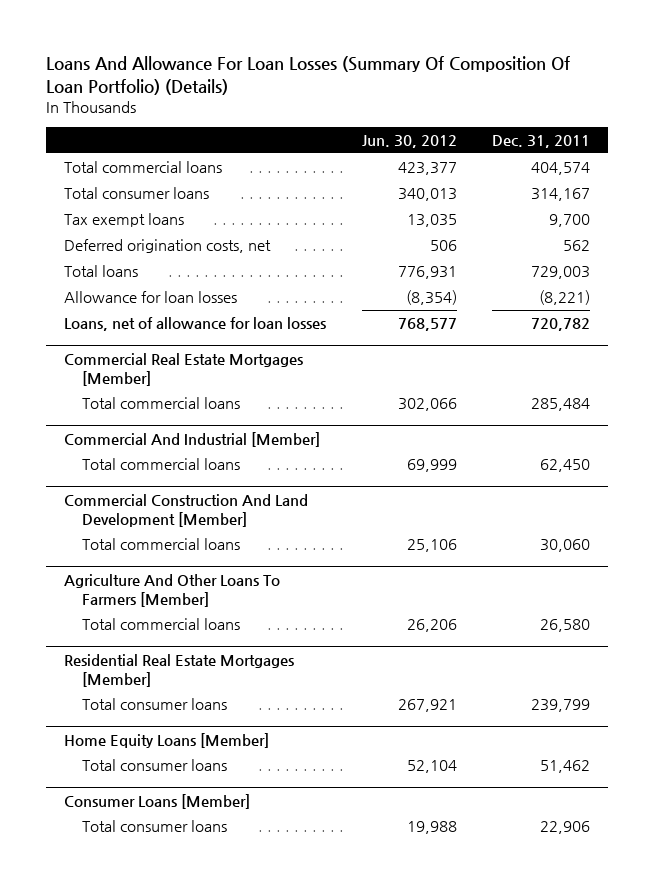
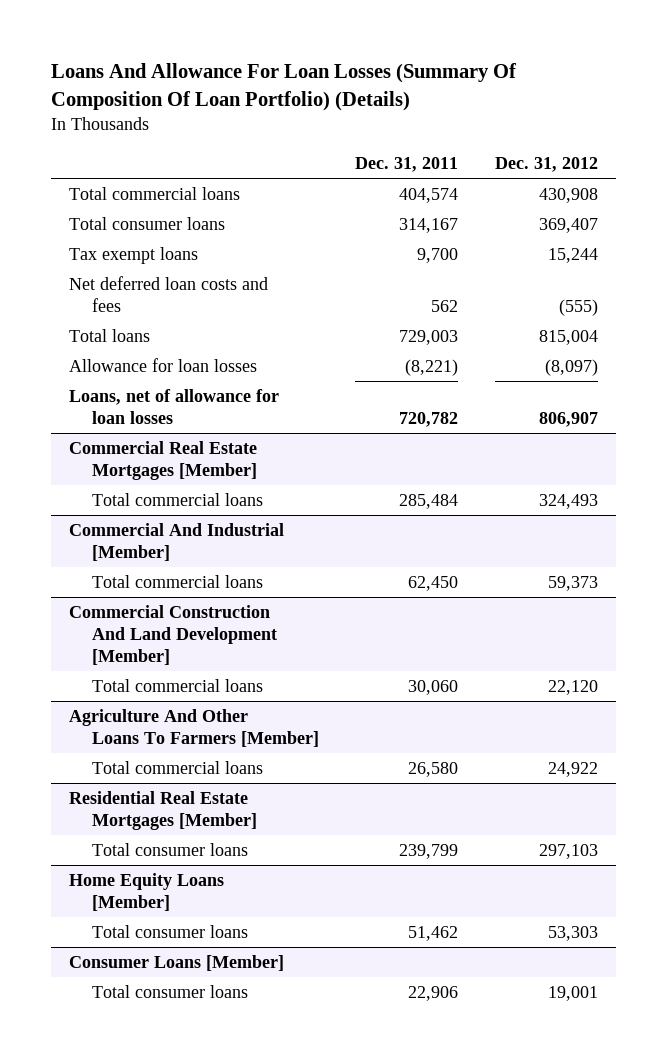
[361,135,457,149] Jun. 30, 2012 -> none
none -> [494,156,598,172] Dec. 31, 2012
[63,239,271,254] Deferred origination costs, net -> [69,275,269,312] Net deferred loan costs and fees

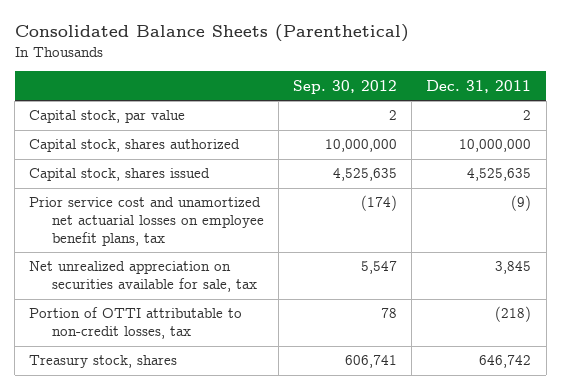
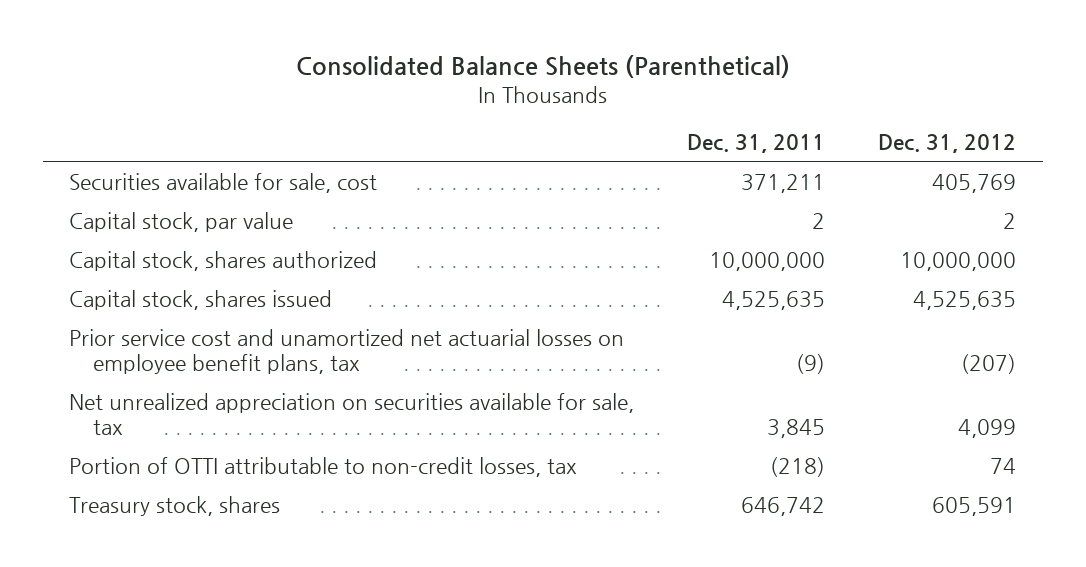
[293,79,398,94] Sep. 30, 2012 -> none
none -> [878,134,1017,154] Dec. 31, 2012
none -> [69,172,378,193] Securities available for sale, cost

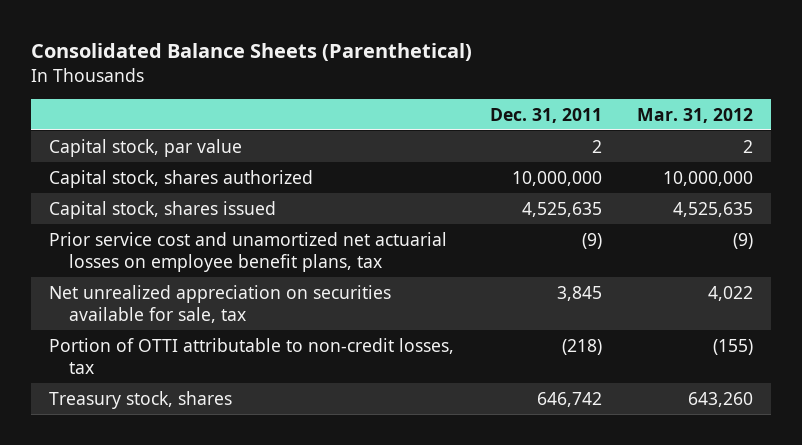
[878,134,1017,154] Dec. 31, 2012 -> none
none -> [637,107,754,123] Mar. 31, 2012
[69,172,378,193] Securities available for sale, cost -> none

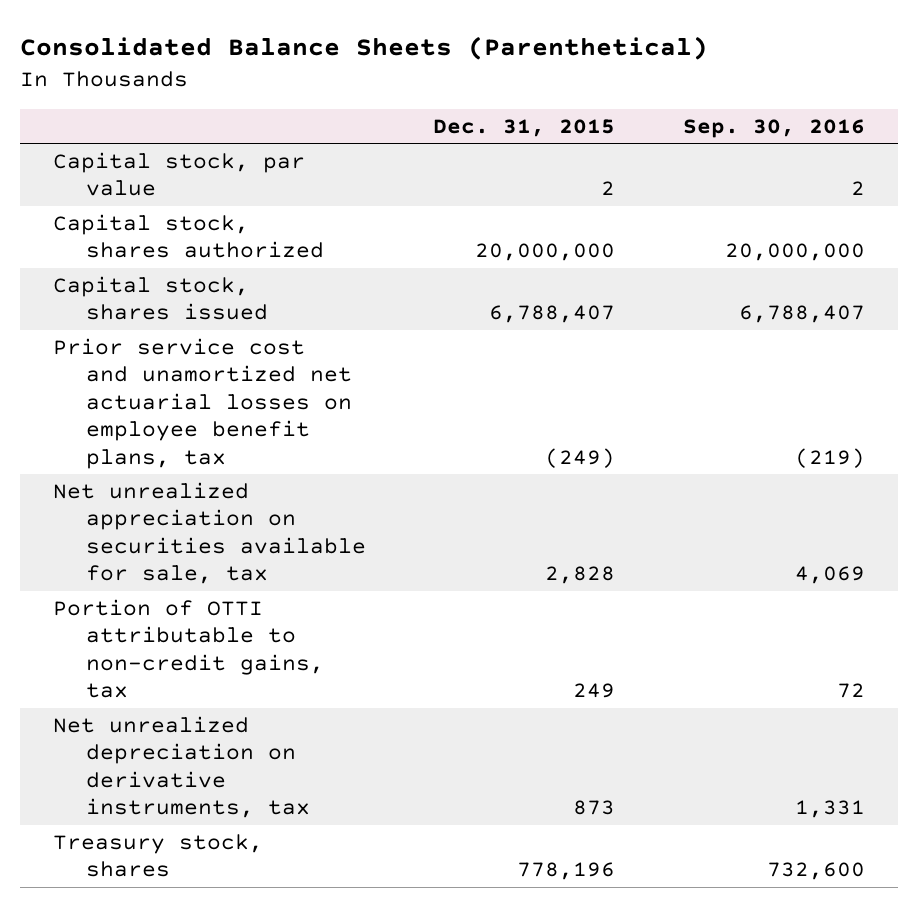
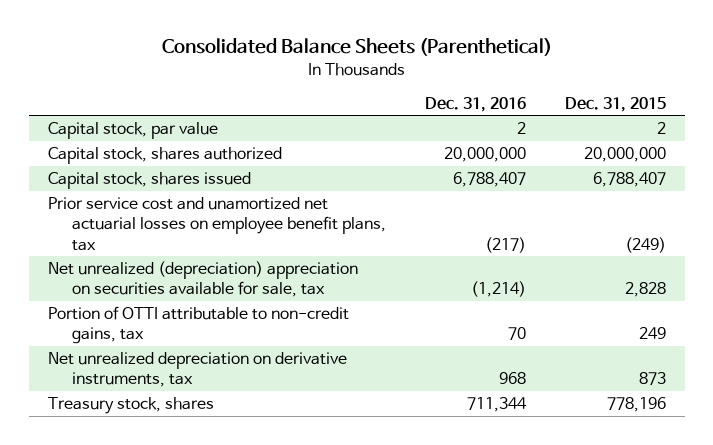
[682,118,865,138] Sep. 30, 2016 -> none
none -> [425,96,527,112] Dec. 31, 2016
[53,481,366,585] Net unrealized appreciation on securities available for sale, tax -> [47,261,358,298] Net unrealized (depreciation) appreciation on securities available for sale, tax

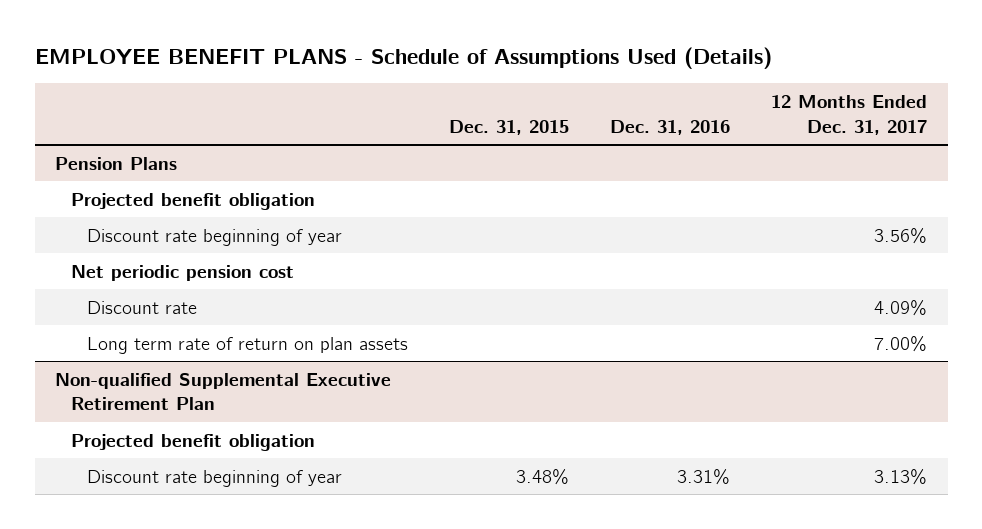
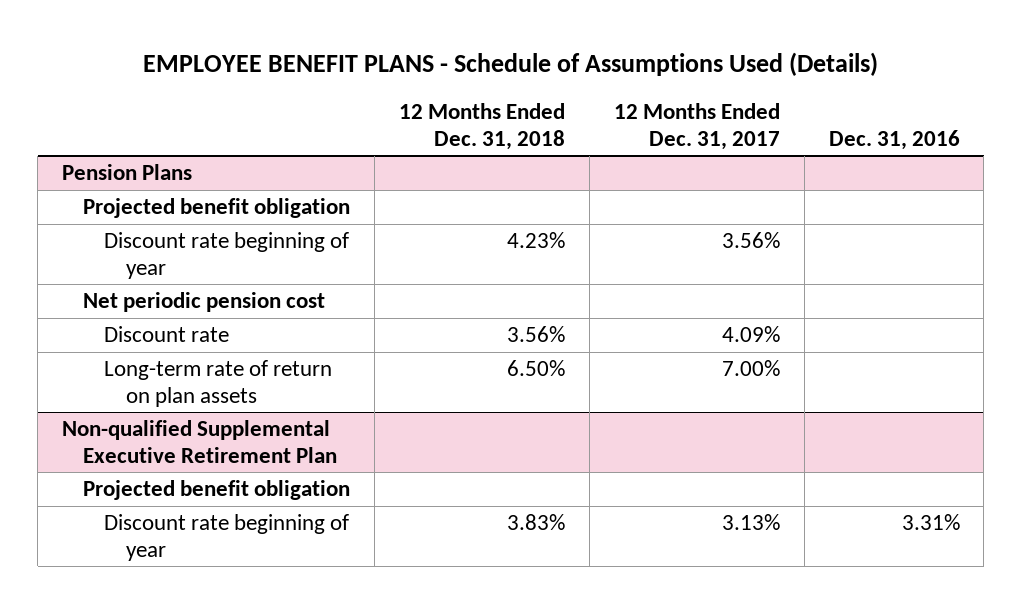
[448,119,569,135] Dec. 31, 2015 -> none
none -> [399,102,566,150] 12 Months Ended Dec. 31, 2018
[86,336,408,354] Long term rate of return on plan assets -> [104,360,333,407] Long-term rate of return on plan assets

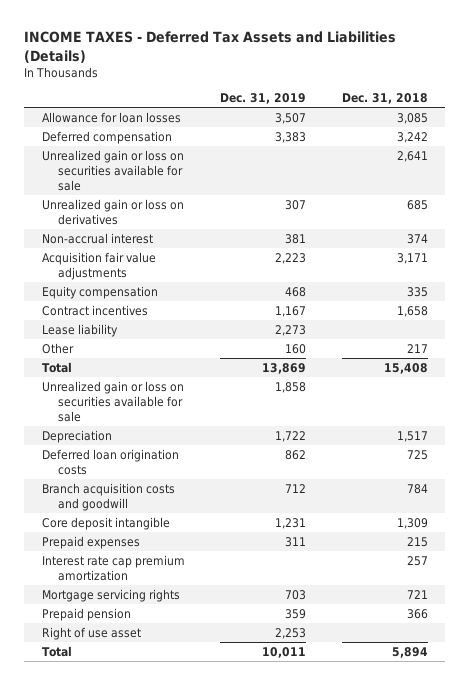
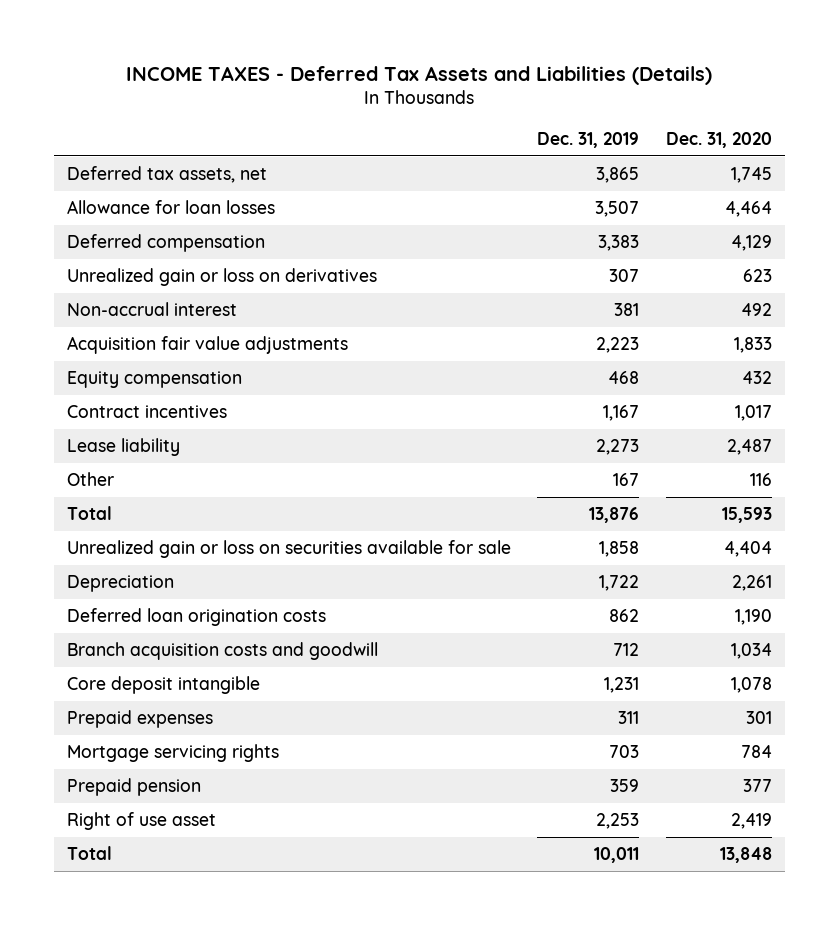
[341,93,428,105] Dec. 31, 2018 -> none
none -> [665,131,772,148] Dec. 31, 2020
none -> [66,166,267,184] Deferred tax assets, net
[41,149,184,191] Unrealized gain or loss on securities available for sale -> none
[285,343,307,354] 160 -> [613,473,640,487] 167
[262,362,307,374] 13,869 -> [589,507,640,524] 13,876
[41,554,185,581] Interest rate cap premium amortization -> none

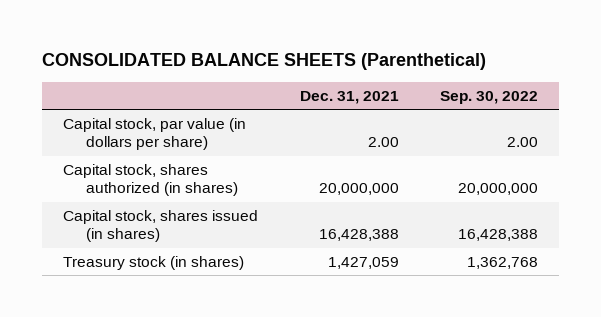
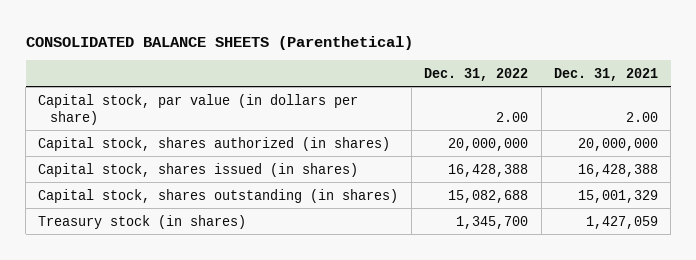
[440,91,539,105] Sep. 30, 2022 -> none
none -> [424,67,529,81] Dec. 31, 2022
none -> [38,188,399,203] Capital stock, shares outstanding (in shares)

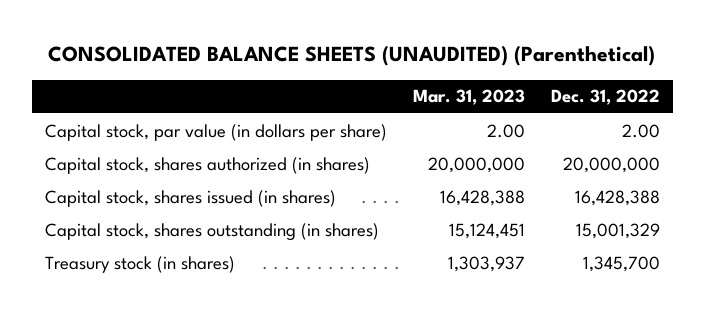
[25,35,413,50] CONSOLIDATED BALANCE SHEETS (Parenthetical) -> [48,45,656,67] CONSOLIDATED BALANCE SHEETS (UNAUDITED) (Parenthetical)
[553,67,658,81] Dec. 31, 2021 -> none
none -> [412,89,525,106] Mar. 31, 2023
[448,189,529,203] 15,082,688 -> [575,222,660,239] 15,001,329

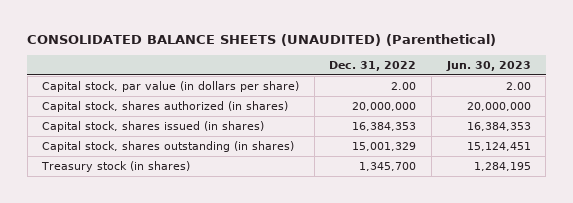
[412,89,525,106] Mar. 31, 2023 -> none
none -> [445,61,531,72] Jun. 30, 2023
[574,189,660,206] 16,428,388 -> [352,121,417,131] 16,384,353

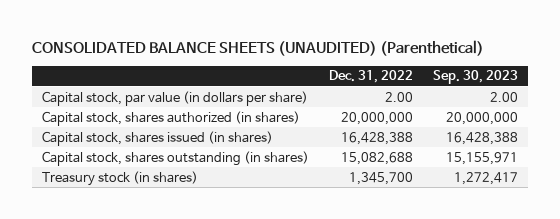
[445,61,531,72] Jun. 30, 2023 -> none
none -> [432,70,518,85] Sep. 30, 2023
[352,121,417,131] 16,384,353 -> [341,131,414,145] 16,428,388
[352,141,417,151] 15,001,329 -> [341,151,414,165] 15,082,688

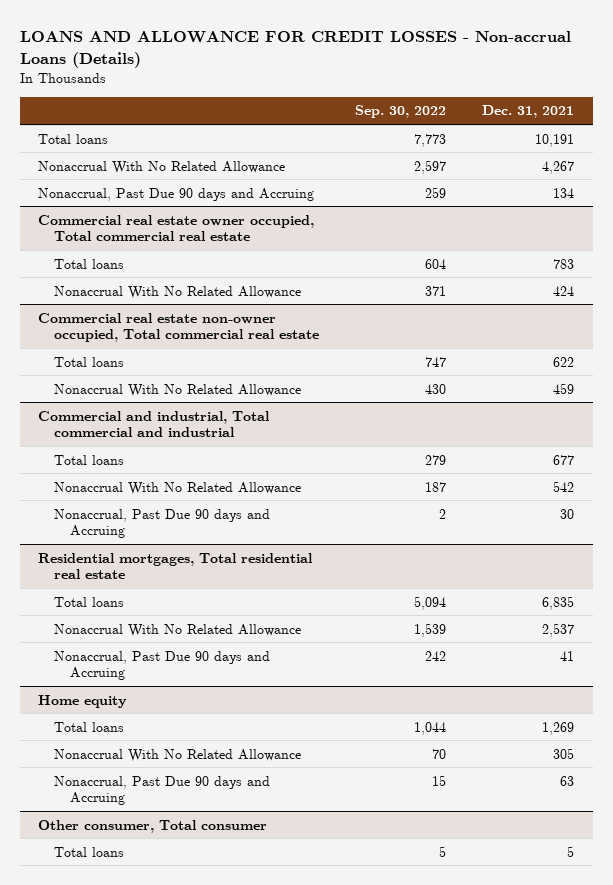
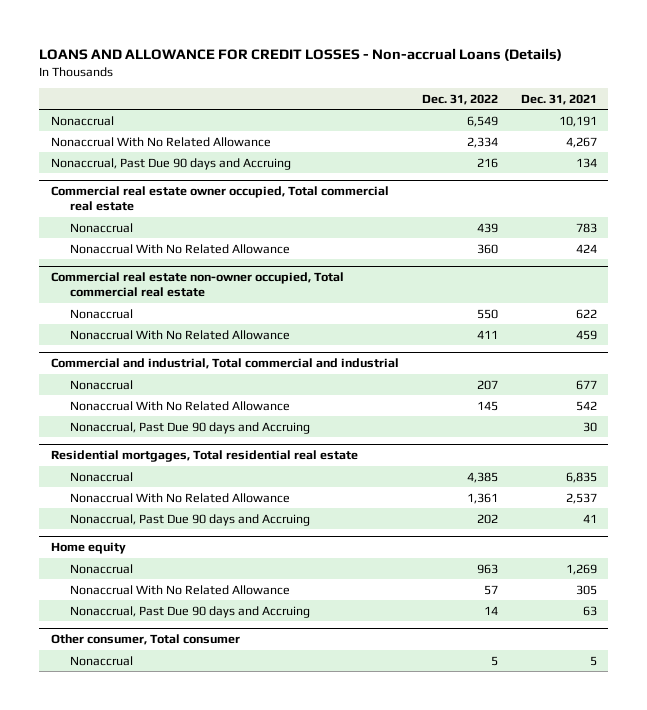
[355,105,447,119] Sep. 30, 2022 -> none
none -> [421,93,498,105] Dec. 31, 2022
[38,133,109,144] Total loans -> [50,115,114,126] Nonaccrual
[54,258,125,269] Total loans -> [70,222,134,233] Nonaccrual
[54,356,125,367] Total loans -> [70,308,134,319] Nonaccrual
[54,454,125,465] Total loans -> [70,379,134,390] Nonaccrual
[54,596,125,607] Total loans -> [70,471,134,482] Nonaccrual
[54,721,125,732] Total loans -> [70,563,134,574] Nonaccrual
[54,846,125,857] Total loans -> [70,655,134,666] Nonaccrual

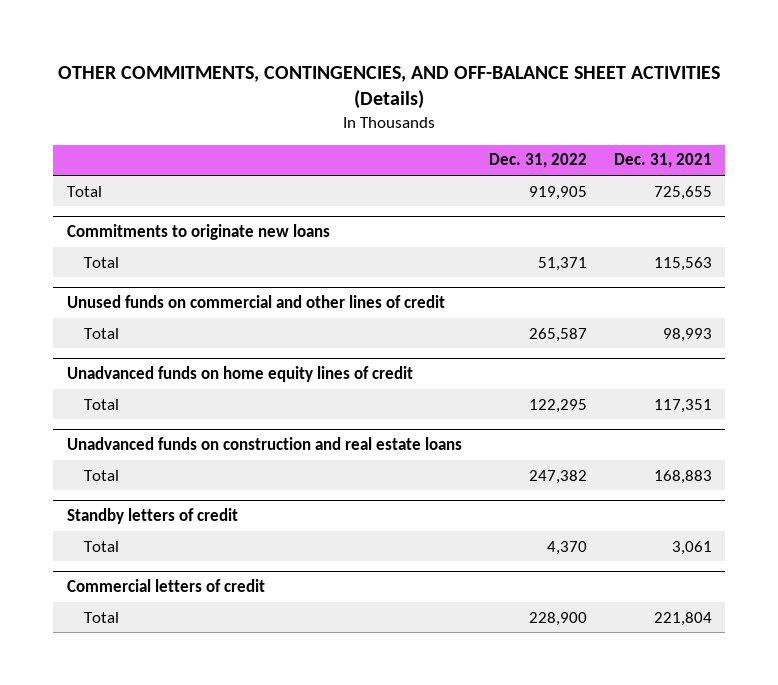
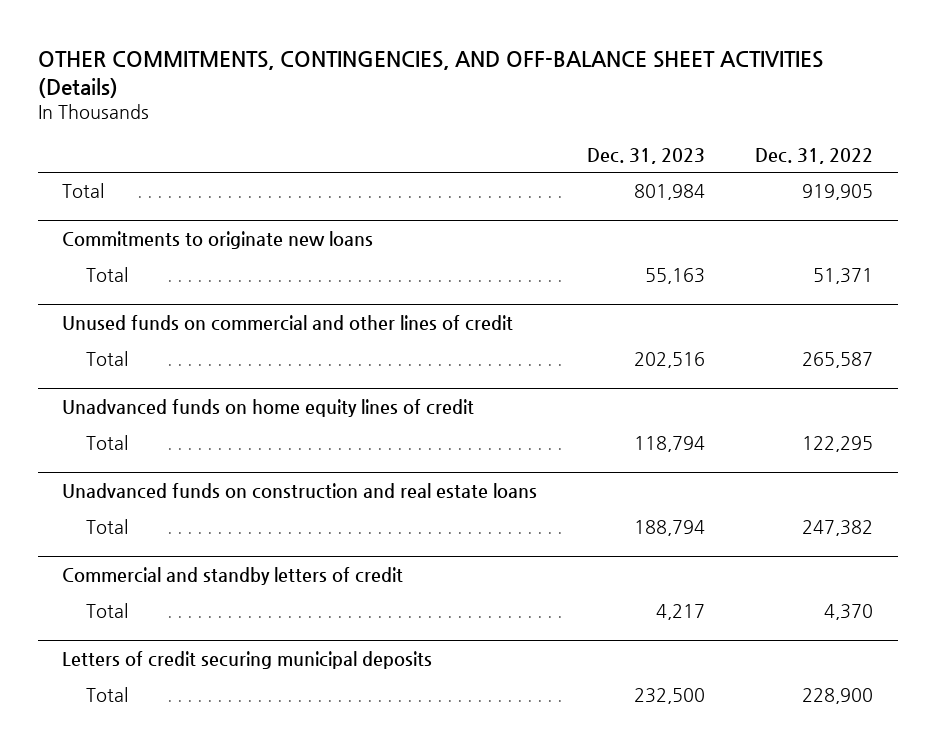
[613,153,712,169] Dec. 31, 2021 -> none
none -> [587,147,706,164] Dec. 31, 2023
[66,508,238,525] Standby letters of credit -> [62,567,404,586] Commercial and standby letters of credit
[66,579,265,593] Commercial letters of credit -> [62,651,433,670] Letters of credit securing municipal deposits

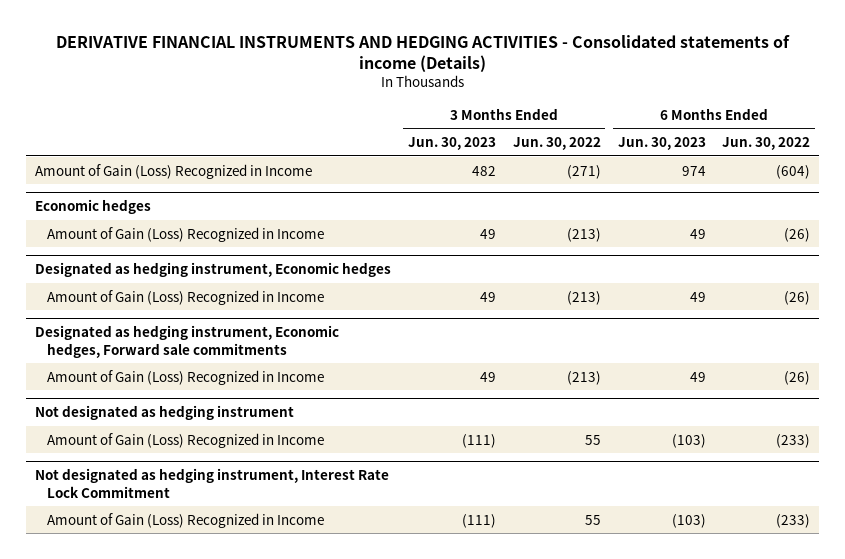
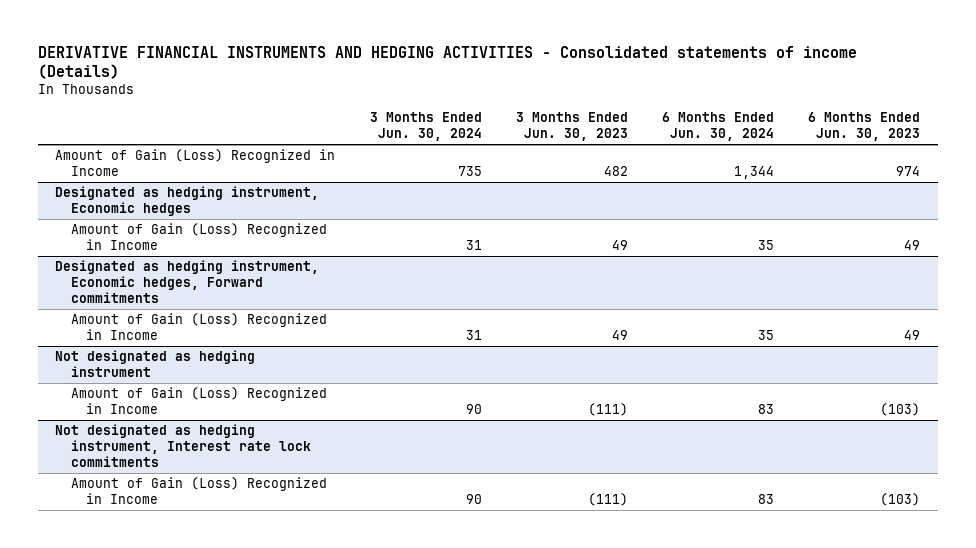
[512,137,601,151] Jun. 30, 2022 -> none
[722,137,811,151] Jun. 30, 2022 -> none
none -> [369,112,482,141] 3 Months Ended Jun. 30, 2024
none -> [662,112,775,141] 6 Months Ended Jun. 30, 2024
[34,199,151,215] Economic hedges -> none
[46,226,324,242] Amount of Gain (Loss) Recognized in Income -> none
[34,325,339,358] Designated as hedging instrument, Economic hedges, Forward sale commitments -> [55,260,320,303] Designated as hedging instrument, Economic hedges, Forward commitments
[34,468,389,498] Not designated as hedging instrument, Interest Rate Lock Commitment -> [55,424,311,467] Not designated as hedging instrument, Interest rate lock commitments

